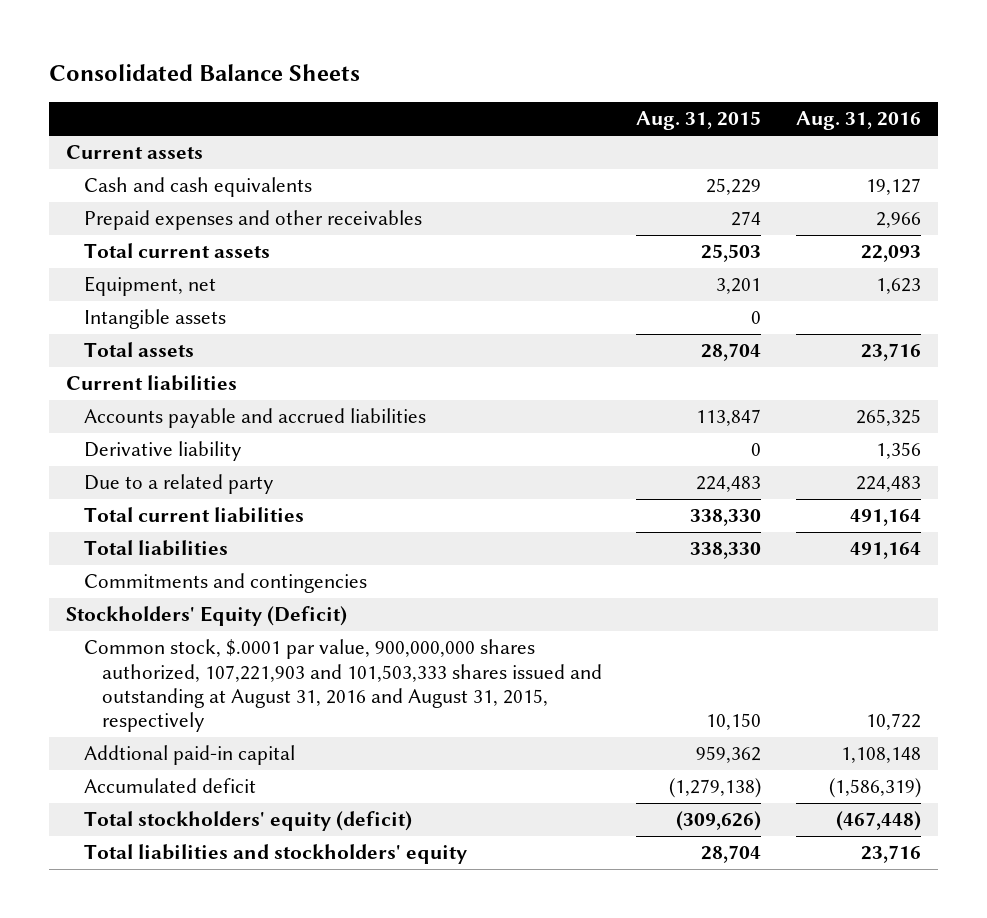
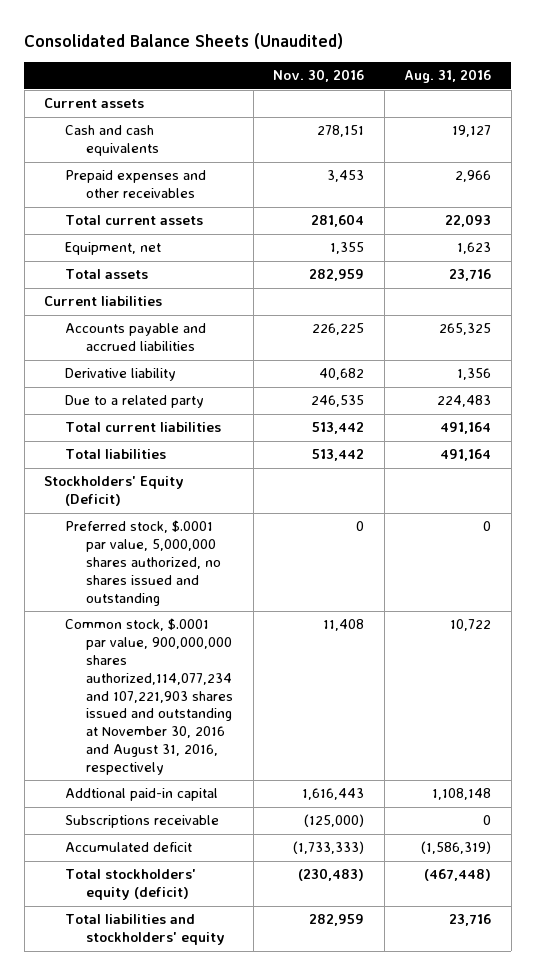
[49,64,361,82] Consolidated Balance Sheets -> [24,33,344,50] Consolidated Balance Sheets (Unaudited)
[636,111,762,131] Aug. 31, 2015 -> none
none -> [273,69,365,83] Nov. 30, 2016
[84,309,227,330] Intangible assets -> none
[84,573,368,594] Commitments and contingencies -> none
none -> [65,520,222,606] Preferred stock, $.0001 par value, 5,000,000 shares authorized, no shares issued and outstanding
[84,639,603,733] Common stock, $.0001 par value, 900,000,000 shares authorized, 107,221,903 and 101,503,333 shares issued and outstanding at August 31, 2016 and August 31, 2015, respectively -> [65,618,234,775] Common stock, $.0001 par value, 900,000,000 shares authorized,114,077,234 and 107,221,903 shares issued and outstanding at November 30, 2016 and August 31, 2016, respectively
none -> [65,815,220,829] Subscriptions receivable

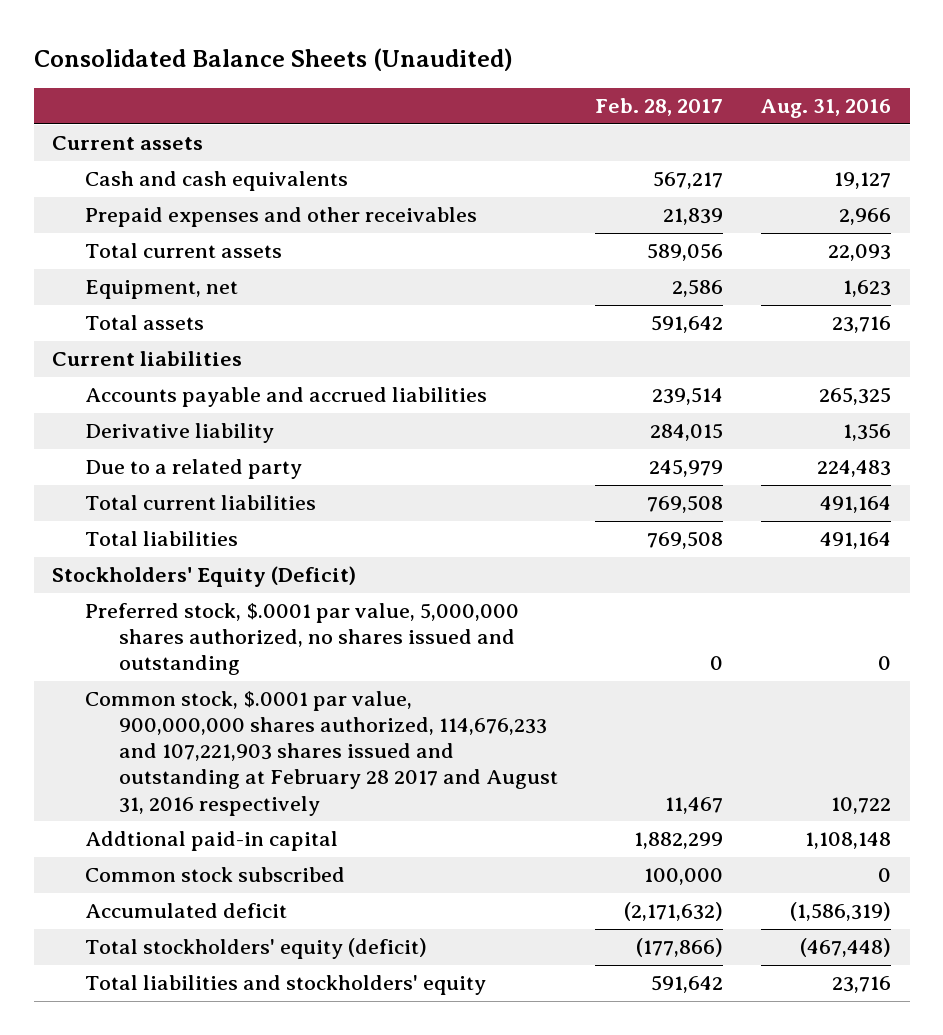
[273,69,365,83] Nov. 30, 2016 -> none
none -> [595,98,724,117] Feb. 28, 2017
[65,618,234,775] Common stock, $.0001 par value, 900,000,000 shares authorized,114,077,234 and 107,221,903 shares issued and outstanding at November 30, 2016 and August 31, 2016, respectively -> [85,691,558,816] Common stock, $.0001 par value, 900,000,000 shares authorized, 114,676,233 and 107,221,903 shares issued and outstanding at February 28 2017 and August 31, 2016 respectively
[65,815,220,829] Subscriptions receivable -> [85,867,346,883] Common stock subscribed

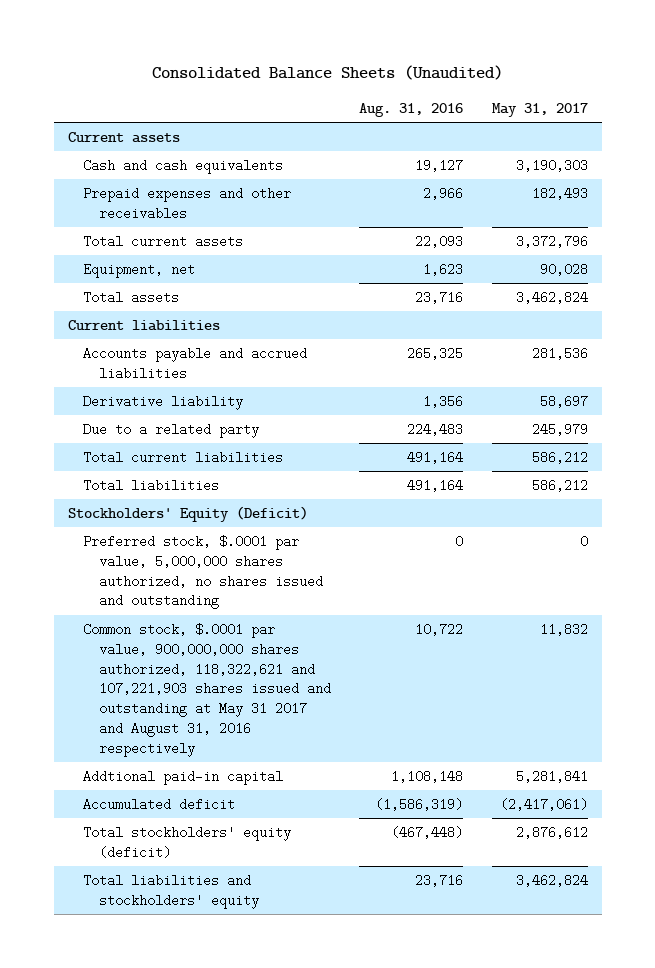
[595,98,724,117] Feb. 28, 2017 -> none
none -> [491,102,588,117] May 31, 2017
[85,691,558,816] Common stock, $.0001 par value, 900,000,000 shares authorized, 114,676,233 and 107,221,903 shares issued and outstanding at February 28 2017 and August 31, 2016 respectively -> [83,622,331,757] Common stock, $.0001 par value, 900,000,000 shares authorized, 118,322,621 and 107,221,903 shares issued and outstanding at May 31 2017 and August 31, 2016 respectively
[85,867,346,883] Common stock subscribed -> none

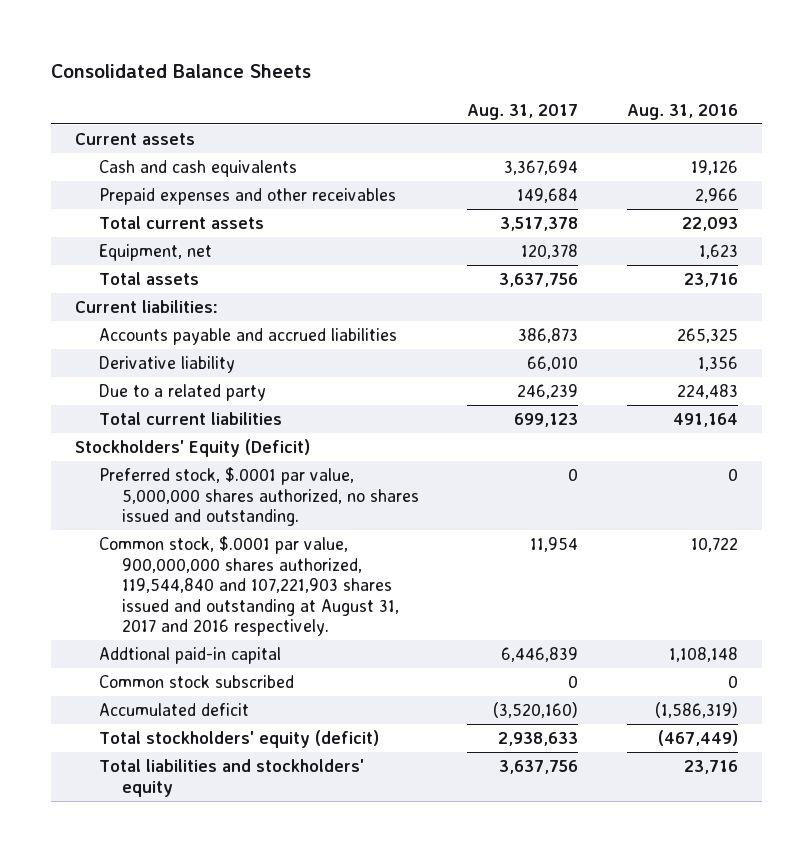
[151,65,503,81] Consolidated Balance Sheets (Unaudited) -> [50,64,311,79] Consolidated Balance Sheets
[491,102,588,117] May 31, 2017 -> none
none -> [467,103,579,120] Aug. 31, 2017
[415,158,464,172] 19,127 -> [690,160,738,176] 19,126
[67,319,220,331] Current liabilities -> [74,300,218,314] Current liabilities:
[83,478,220,492] Total liabilities -> none
[83,534,323,610] Preferred stock, $.0001 par value, 5,000,000 shares authorized, no shares issued and outstanding -> [98,467,420,527] Preferred stock, $.0001 par value, 5,000,000 shares authorized, no shares issued and outstanding.
[83,622,331,757] Common stock, $.0001 par value, 900,000,000 shares authorized, 118,322,621 and 107,221,903 shares issued and outstanding at May 31 2017 and August 31, 2016 respectively -> [98,536,400,637] Common stock, $.0001 par value, 900,000,000 shares authorized, 119,544,840 and 107,221,903 shares issued and outstanding at August 31, 2017 and 2016 respectively.
none -> [98,675,294,689] Common stock subscribed
[391,825,464,839] (467,448) -> [657,730,738,747] (467,449)

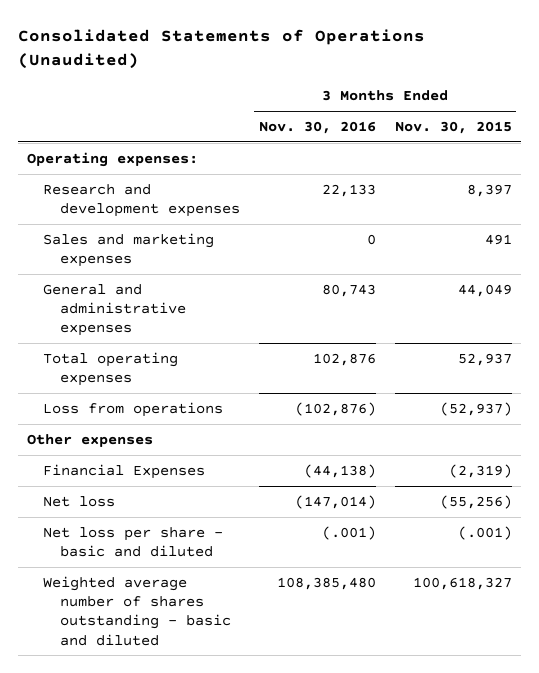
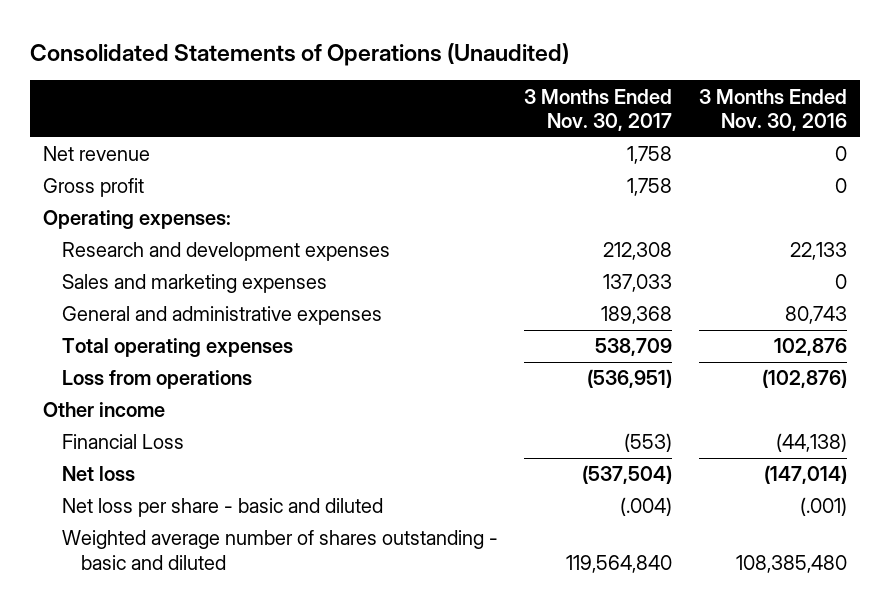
[394,121,512,135] Nov. 30, 2015 -> none
none -> [524,88,673,132] 3 Months Ended Nov. 30, 2017
none -> [42,146,150,162] Net revenue
none -> [42,178,144,198] Gross profit
[26,433,153,447] Other expenses -> none
none -> [42,402,165,418] Other income
[43,463,206,479] Financial Expenses -> [61,434,184,450] Financial Loss

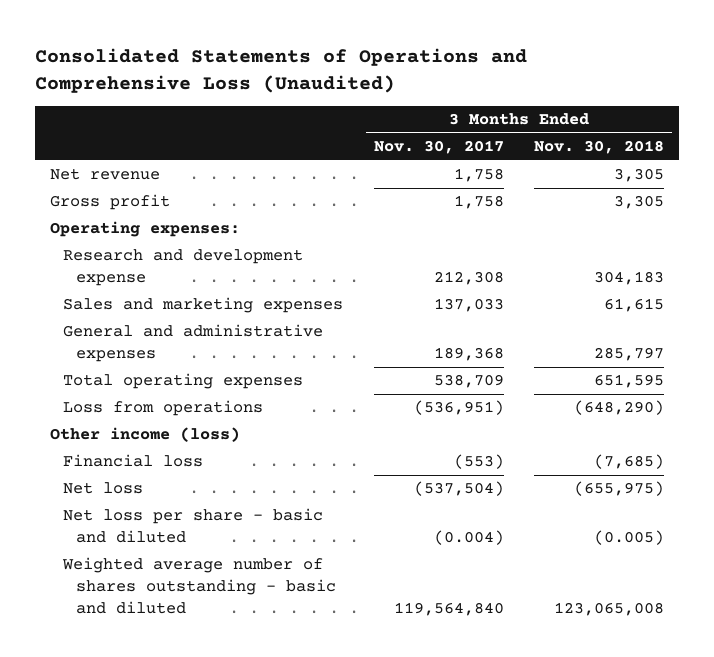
[29,42,569,66] Consolidated Statements of Operations (Unaudited) -> [35,48,528,93] Consolidated Statements of Operations and Comprehensive Loss (Unaudited)
[698,88,847,132] 3 Months Ended Nov. 30, 2016 -> none
none -> [533,140,664,155] Nov. 30, 2018
[61,242,390,262] Research and development expenses -> [63,249,304,287] Research and development expense
[42,402,165,418] Other income -> [50,427,241,443] Other income (loss)
[61,434,184,450] Financial Loss -> [63,454,204,468] Financial loss
[620,497,673,517] (.004) -> [433,530,504,546] (0.004)

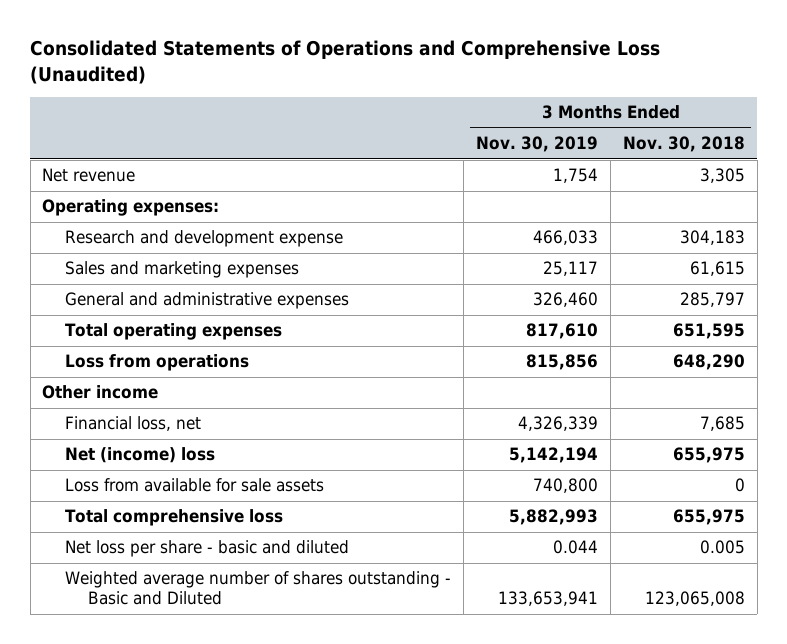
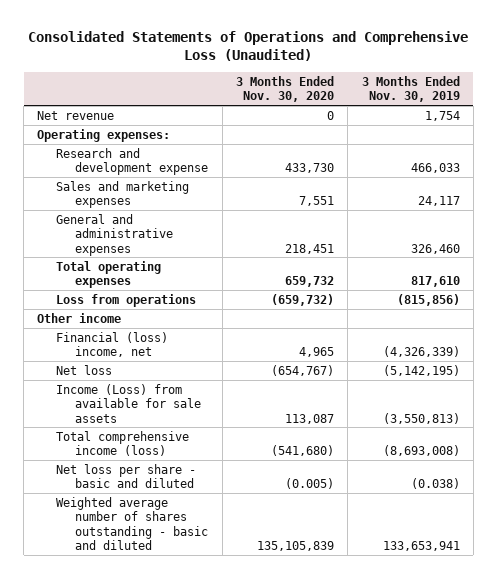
[622,136,745,153] Nov. 30, 2018 -> none
none -> [235,75,334,103] 3 Months Ended Nov. 30, 2020
[543,261,599,277] 25,117 -> [417,196,460,207] 24,117
[526,354,599,371] 815,856 -> [396,293,460,306] (815,856)
[65,416,202,432] Financial loss, net -> [56,331,169,358] Financial (loss) income, net
[518,416,599,432] 4,326,339 -> [382,346,460,358] (4,326,339)
[65,447,216,464] Net (income) loss -> [56,364,113,375] Net loss
[509,447,599,464] 5,142,194 -> [382,364,460,376] (5,142,195)
[65,478,325,493] Loss from available for sale assets -> [56,383,202,423] Income (Loss) from available for sale assets
[533,478,599,494] 740,800 -> [382,412,460,424] (3,550,813)
[65,509,284,527] Total comprehensive loss -> [56,430,190,457] Total comprehensive income (loss)
[509,509,599,526] 5,882,993 -> [382,445,460,457] (8,693,008)
[553,540,599,555] 0.044 -> [410,478,460,490] (0.038)
[65,571,452,606] Weighted average number of shares outstanding - Basic and Diluted -> [56,496,209,551] Weighted average number of shares outstanding - basic and diluted

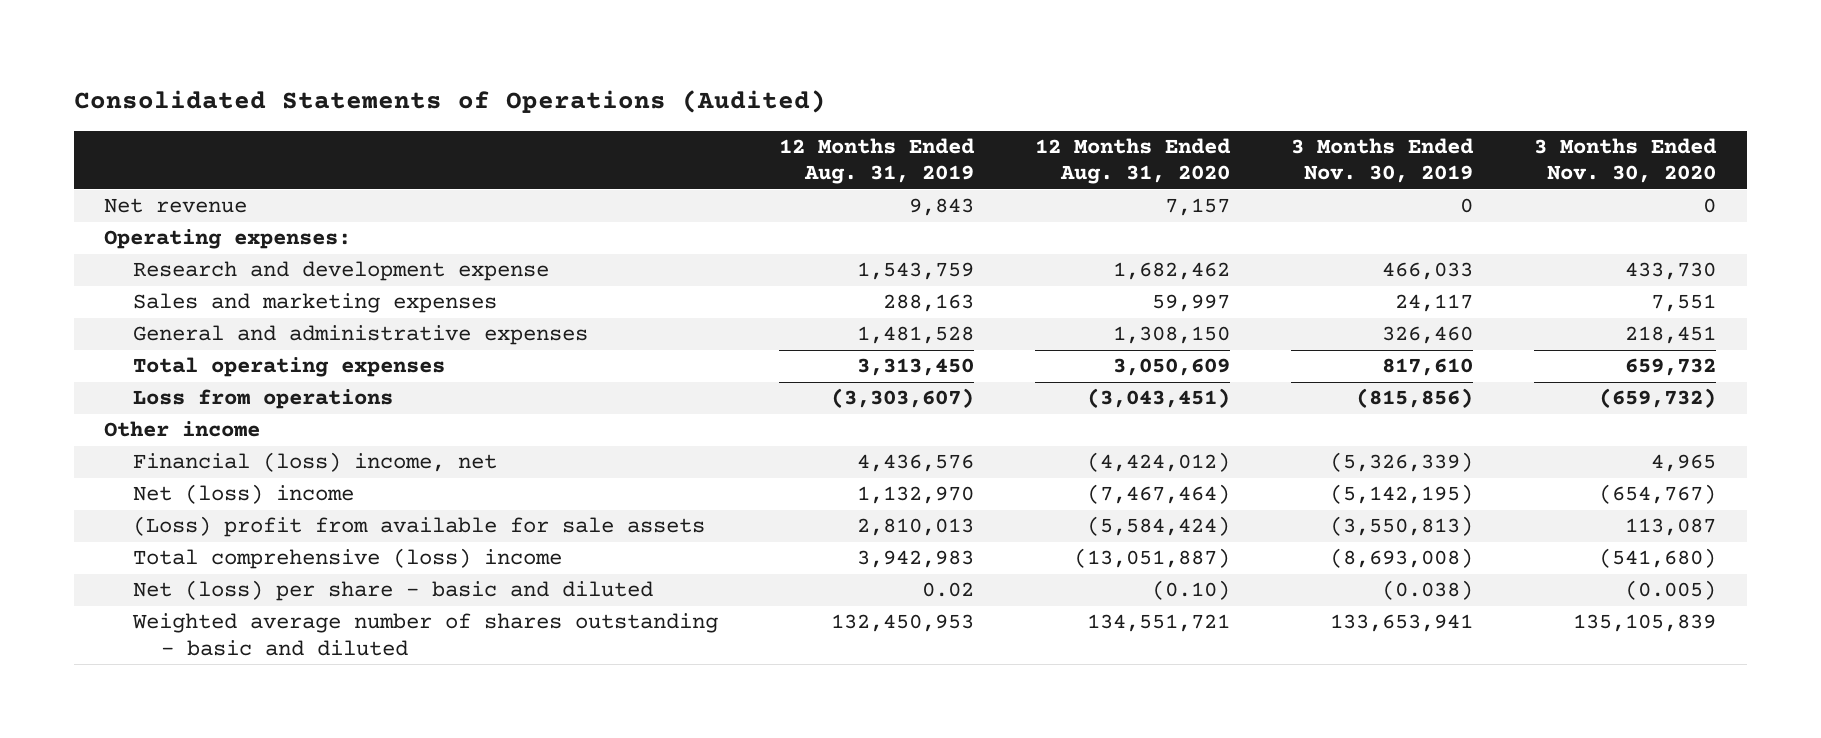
[28,31,469,62] Consolidated Statements of Operations and Comprehensive Loss (Unaudited) -> [73,90,826,114] Consolidated Statements of Operations (Audited)
none -> [778,138,975,185] 12 Months Ended Aug. 31, 2019
none -> [1035,138,1232,185] 12 Months Ended Aug. 31, 2020
[424,110,460,121] 1,754 -> [1460,198,1474,214] 0
[382,346,460,358] (4,326,339) -> [1330,452,1474,473] (5,326,339)
[56,364,113,375] Net loss -> [132,484,354,505] Net (loss) income
[56,383,202,423] Income (Loss) from available for sale assets -> [132,516,705,538] (Loss) profit from available for sale assets
[56,430,190,457] Total comprehensive income (loss) -> [132,548,562,570] Total comprehensive (loss) income
[56,463,197,489] Net loss per share - basic and diluted -> [132,580,653,602] Net (loss) per share - basic and diluted

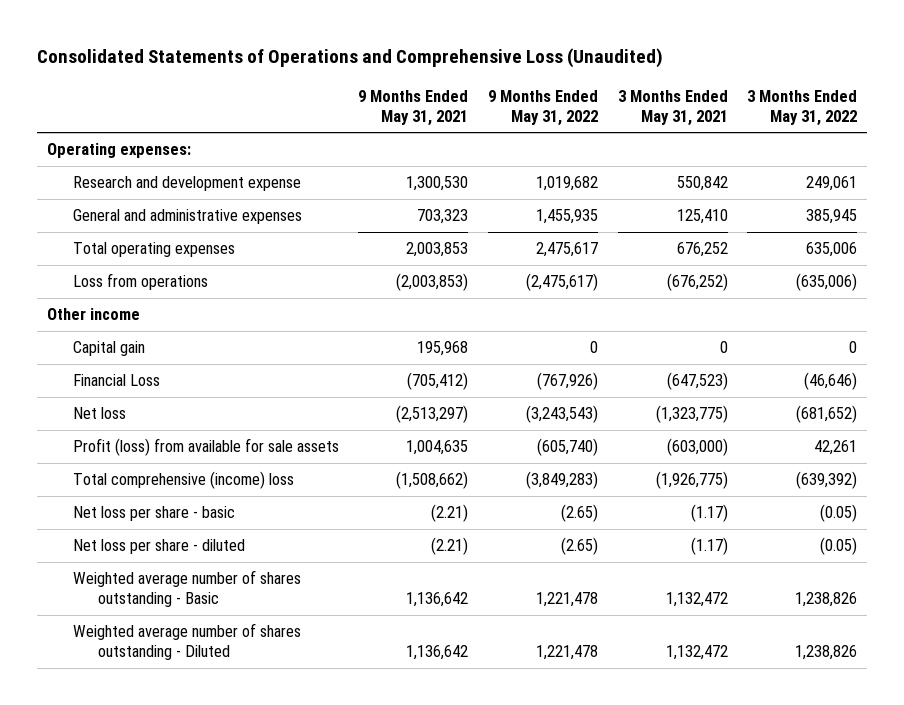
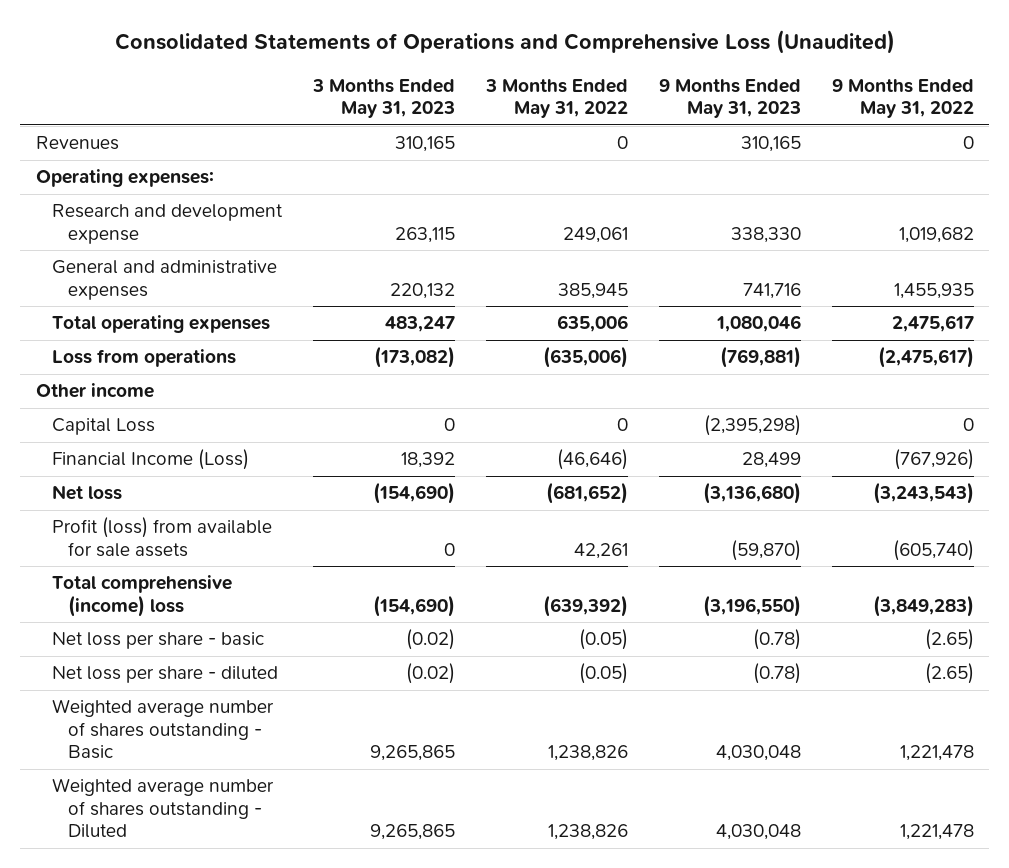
[358,89,469,126] 9 Months Ended May 31, 2021 -> none
[617,89,728,126] 3 Months Ended May 31, 2021 -> none
none -> [311,78,455,119] 3 Months Ended May 31, 2023
none -> [658,78,801,119] 9 Months Ended May 31, 2023
none -> [35,136,119,151] Revenues
[72,341,145,357] Capital gain -> none
none -> [51,418,155,436] Capital Loss
[72,374,160,387] Financial Loss -> [51,449,249,471] Financial Income (Loss)

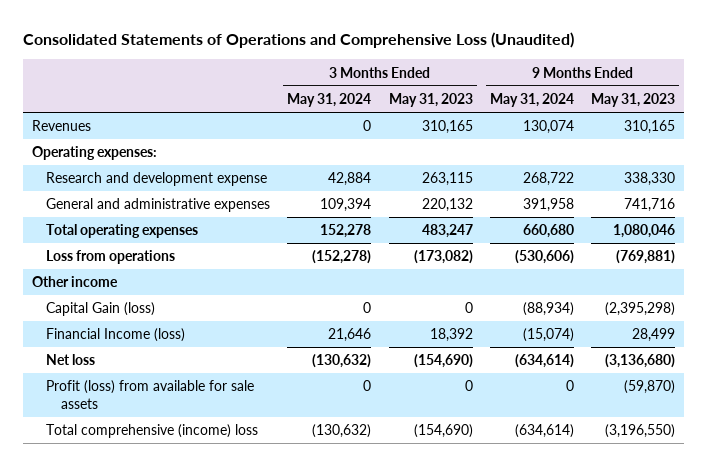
[484,78,628,119] 3 Months Ended May 31, 2022 -> none
[831,78,974,119] 9 Months Ended May 31, 2022 -> none
none -> [287,92,372,107] May 31, 2024
none -> [489,92,574,107] May 31, 2024
[51,418,155,436] Capital Loss -> [46,302,156,317] Capital Gain (loss)
[51,449,249,471] Financial Income (Loss) -> [46,328,186,343] Financial Income (loss)
[51,632,264,650] Net loss per share - basic -> none
[51,666,278,684] Net loss per share - diluted -> none
[51,699,274,760] Weighted average number of shares outstanding - Basic -> none
[51,778,274,839] Weighted average number of shares outstanding - Diluted -> none

